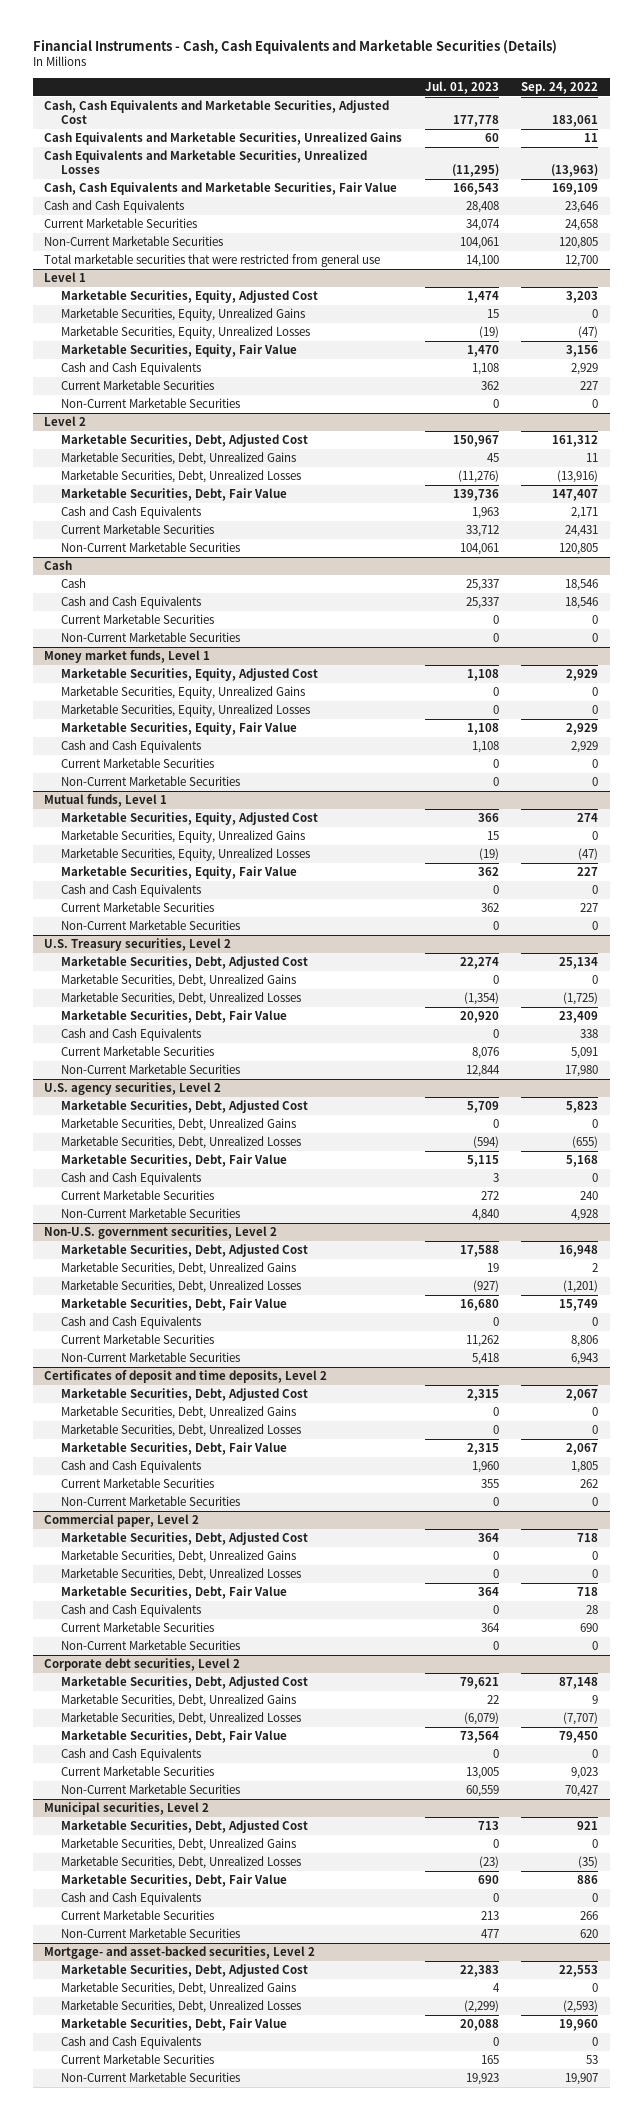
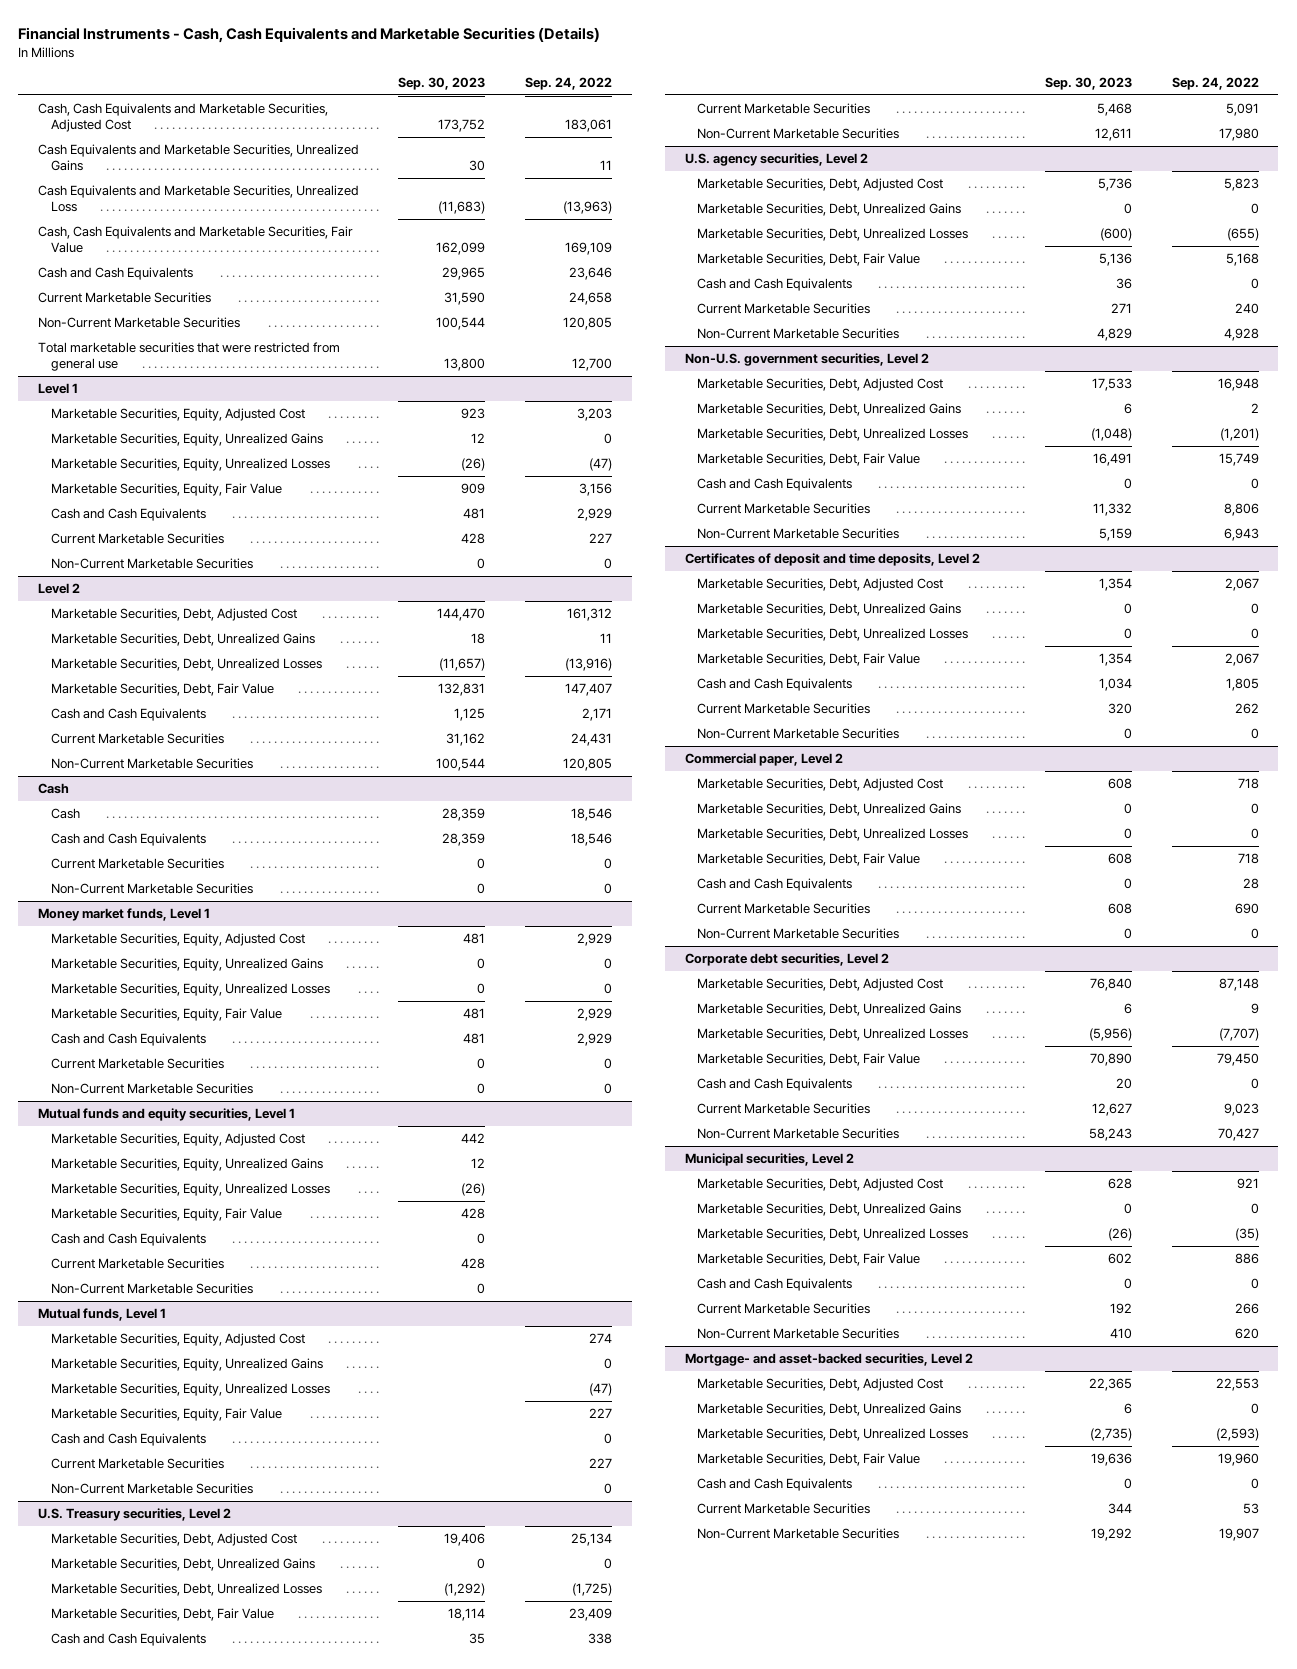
[424,80,499,94] Jul. 01, 2023 -> none
none -> [398,76,486,90] Sep. 30, 2023
[44,150,368,175] Cash Equivalents and Marketable Securities, Unrealized Losses -> [37,185,359,212] Cash Equivalents and Marketable Securities, Unrealized Loss
none -> [37,1108,295,1122] Mutual funds and equity securities, Level 1
none -> [50,1133,305,1147] Marketable Securities, Equity, Adjusted Cost
none -> [50,1158,323,1172] Marketable Securities, Equity, Unrealized Gains
none -> [50,1183,330,1197] Marketable Securities, Equity, Unrealized Losses
none -> [50,1208,282,1222] Marketable Securities, Equity, Fair Value
none -> [50,1233,206,1247] Cash and Cash Equivalents
none -> [50,1258,224,1270] Current Marketable Securities
none -> [50,1283,253,1295] Non-Current Marketable Securities

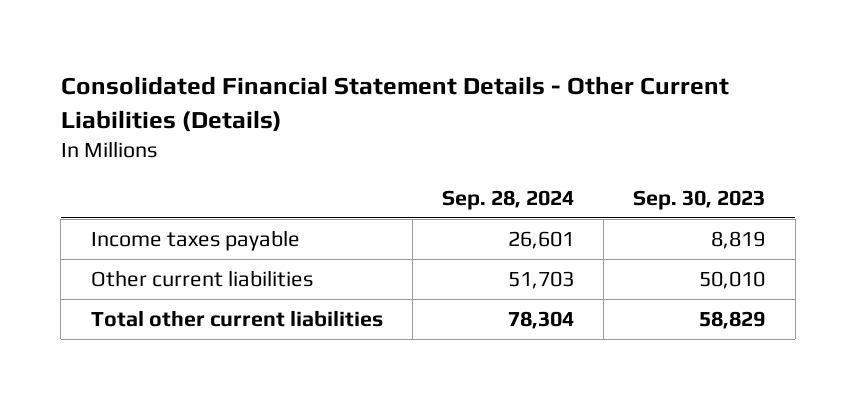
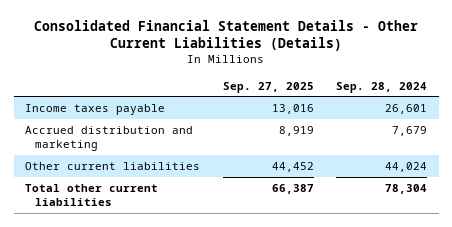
[633,190,766,211] Sep. 30, 2023 -> none
none -> [222,81,314,93] Sep. 27, 2025
none -> [24,125,193,152] Accrued distribution and marketing
[507,270,574,289] 51,703 -> [385,161,428,172] 44,024

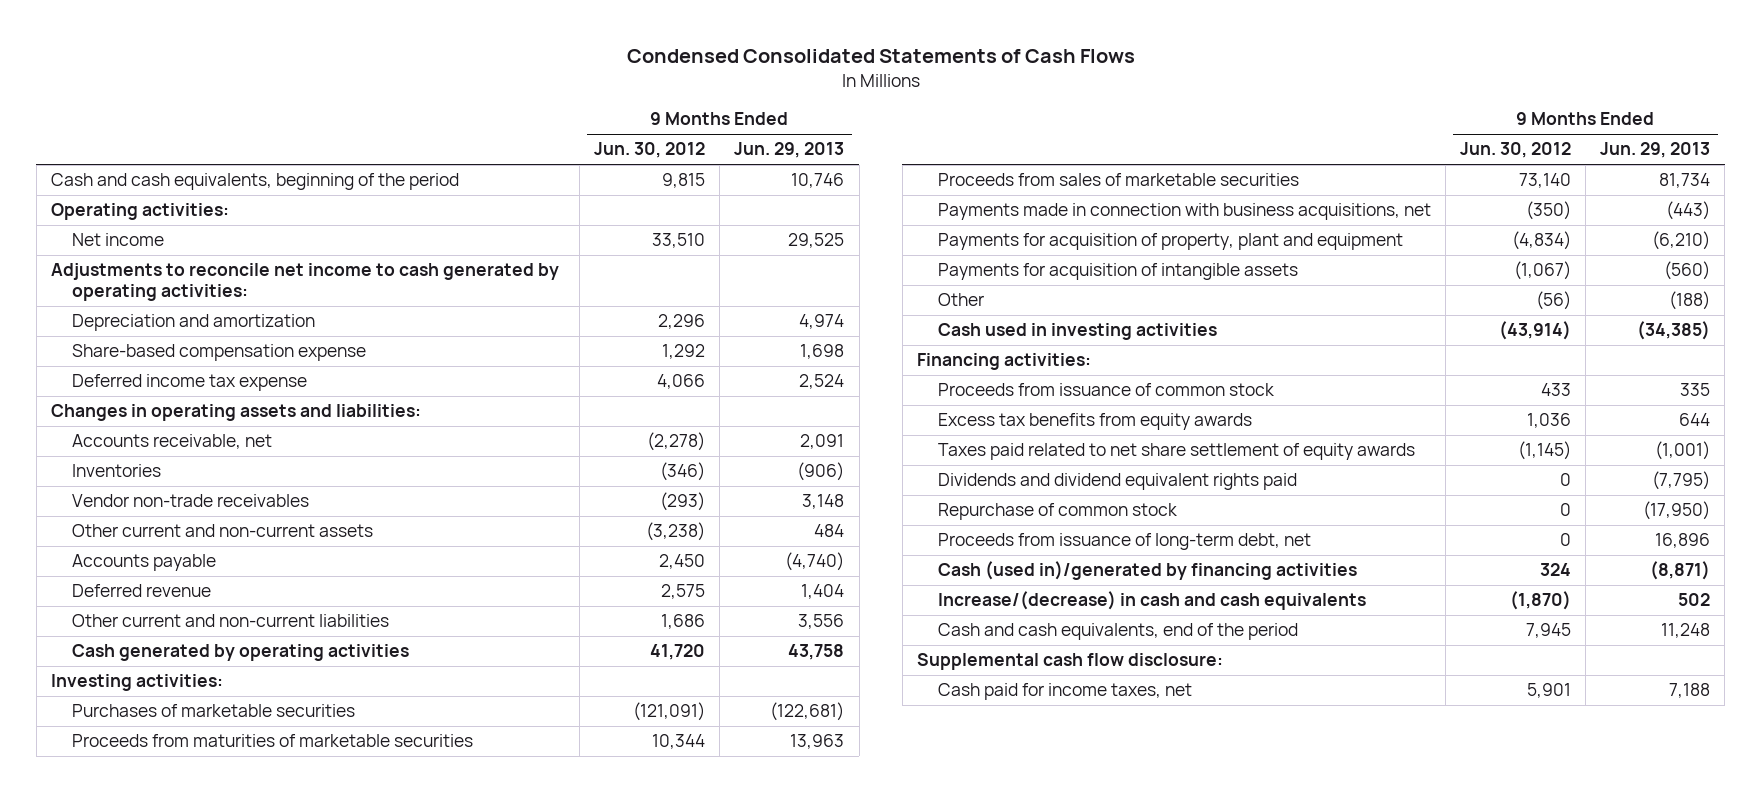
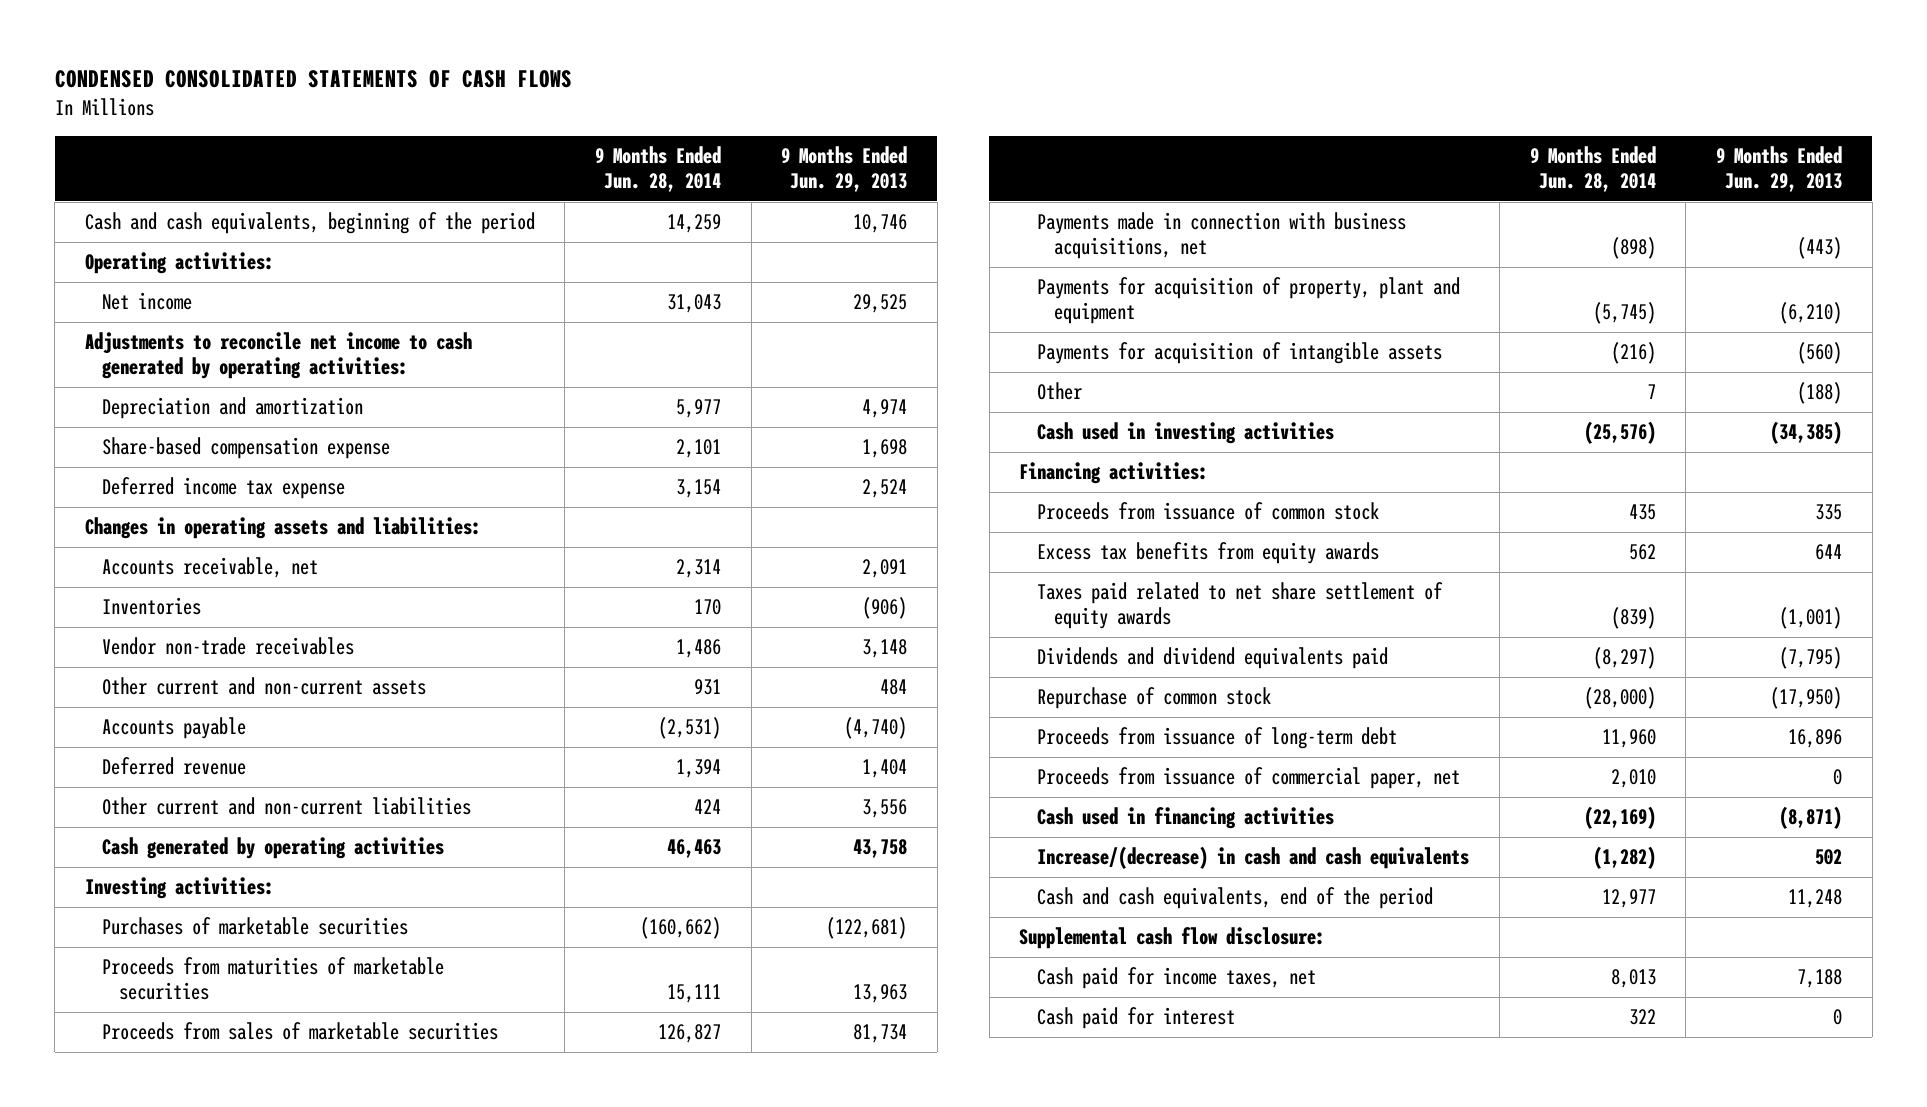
[626,49,1135,64] Condensed Consolidated Statements of Cash Flows -> [54,69,572,88] CONDENSED CONSOLIDATED STATEMENTS OF CASH FLOWS
[593,142,705,159] Jun. 30, 2012 -> none
none -> [594,146,721,193] 9 Months Ended Jun. 28, 2014
[937,473,1297,491] Dividends and dividend equivalent rights paid -> [1036,647,1388,670] Dividends and dividend equivalents paid
[937,533,1311,551] Proceeds from issuance of long-term debt, net -> [1036,727,1397,750] Proceeds from issuance of long-term debt
none -> [1036,767,1460,790] Proceeds from issuance of commercial paper, net
[937,561,1357,581] Cash (used in)/generated by financing activities -> [1036,807,1334,830] Cash used in financing activities
none -> [1036,1007,1235,1030] Cash paid for interest

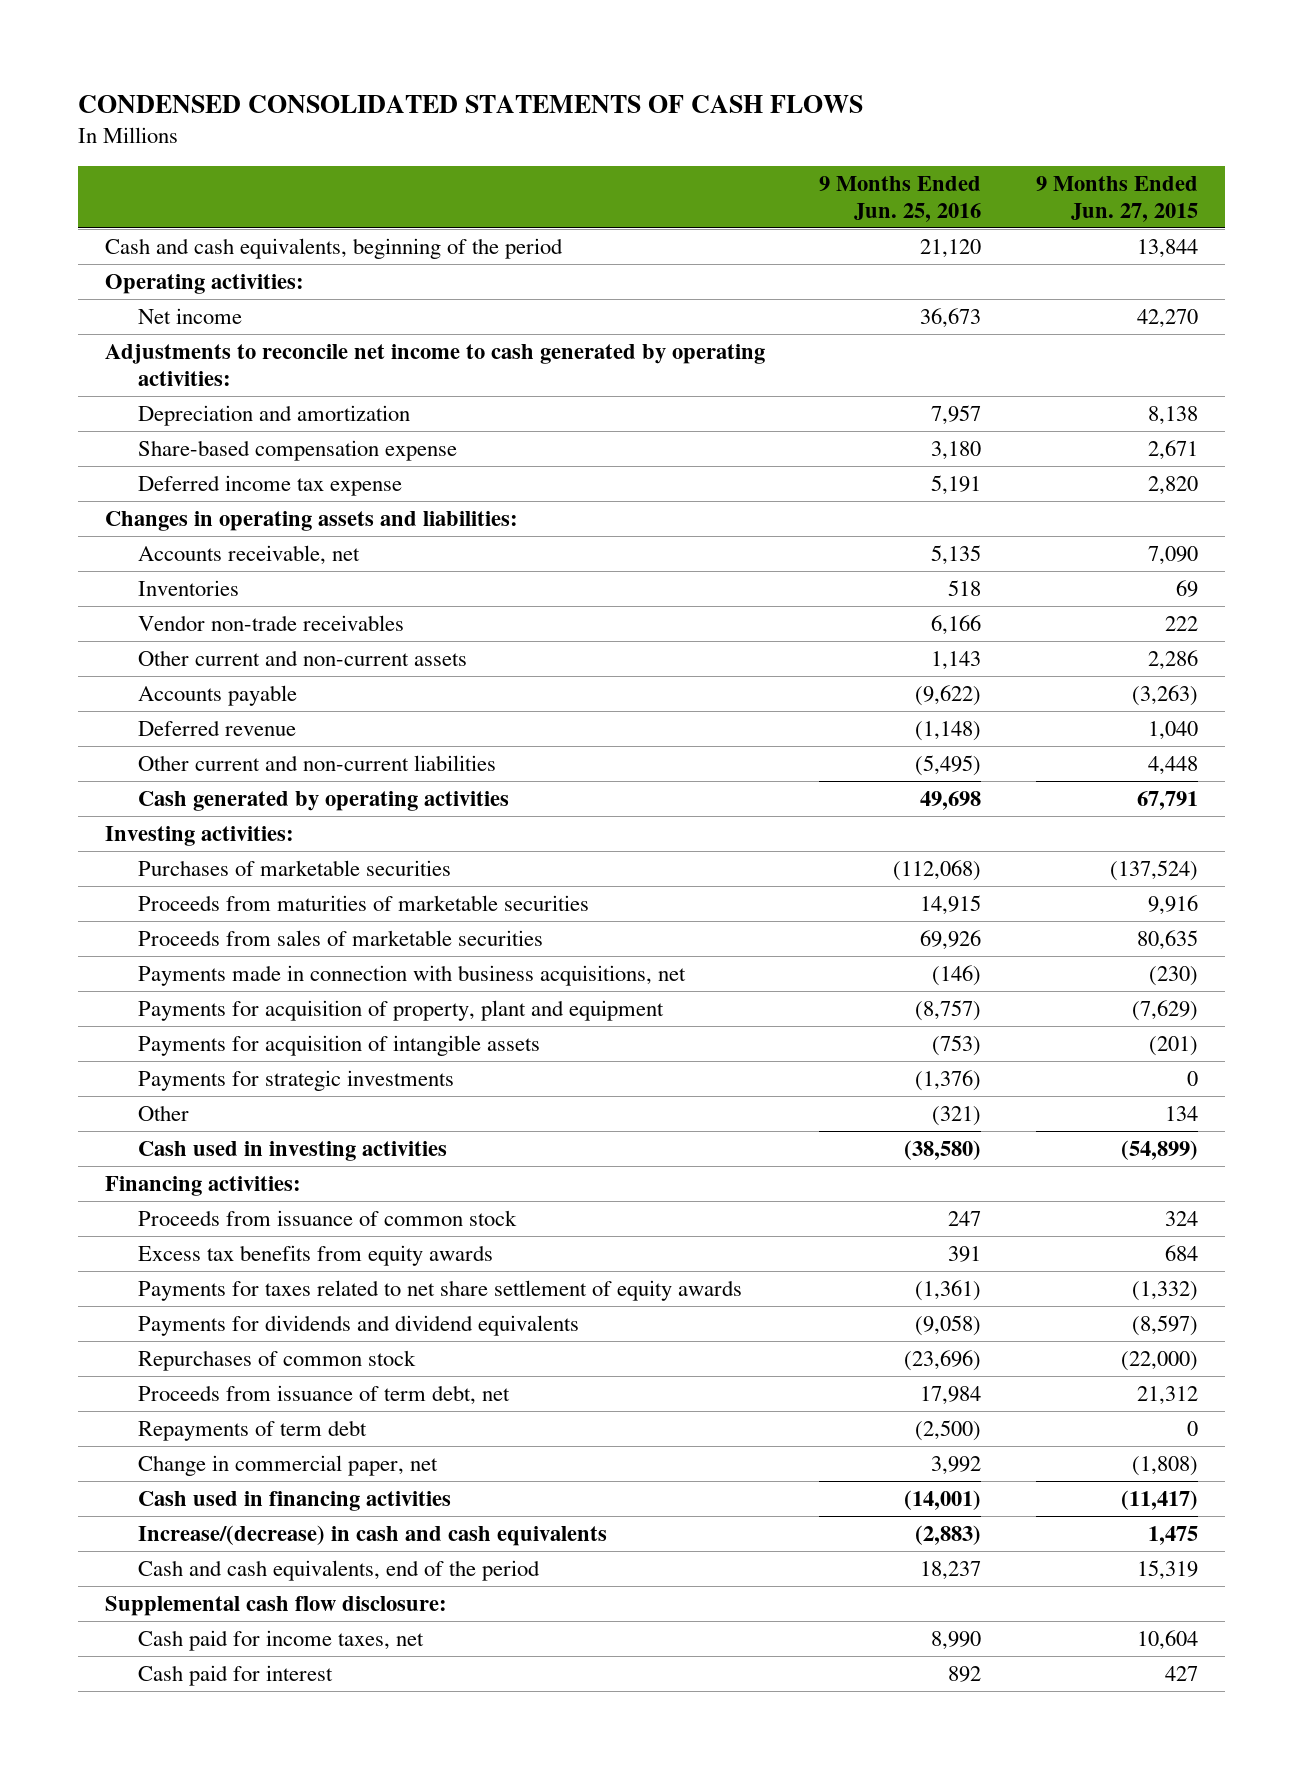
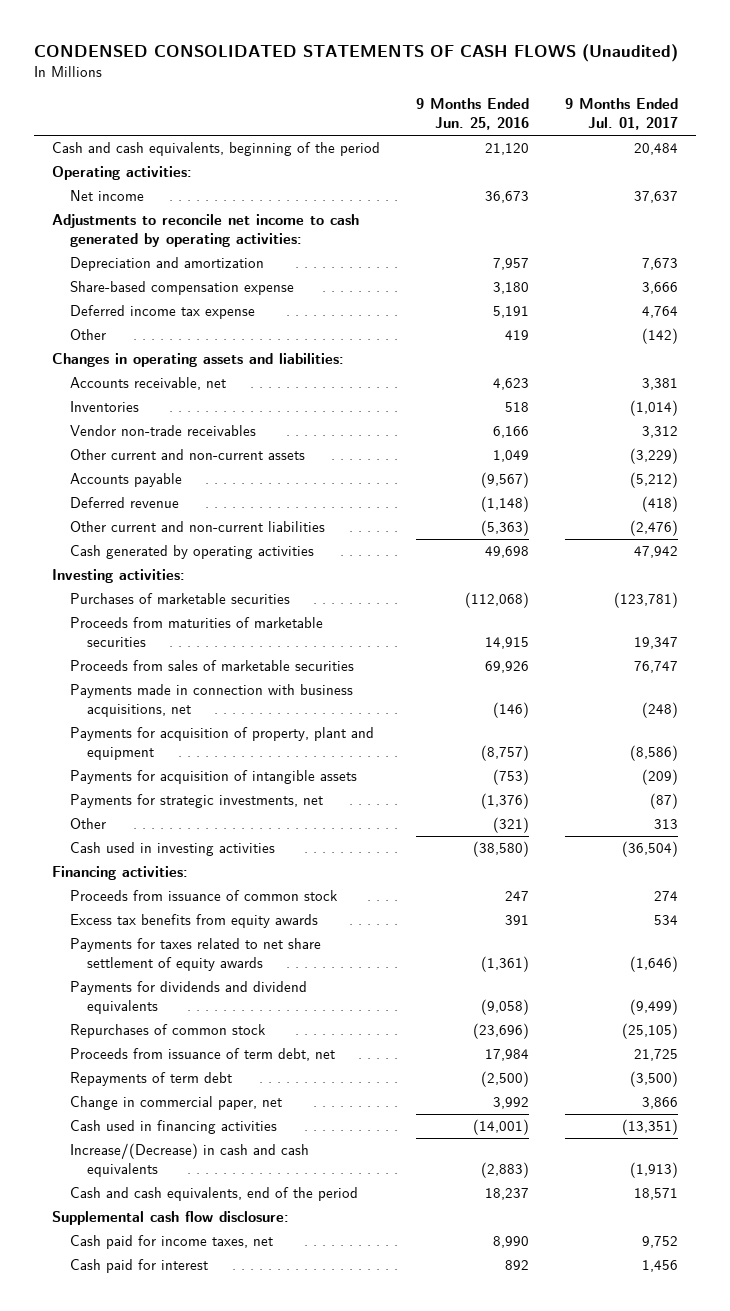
[77,94,863,113] CONDENSED CONSOLIDATED STATEMENTS OF CASH FLOWS -> [34,44,679,63] CONDENSED CONSOLIDATED STATEMENTS OF CASH FLOWS (Unaudited)
[1035,176,1198,222] 9 Months Ended Jun. 27, 2015 -> none
none -> [564,98,678,131] 9 Months Ended Jul. 01, 2017
none -> [69,329,106,341] Other
[931,545,982,566] 5,135 -> [492,378,529,391] 4,623
[931,651,982,671] 1,143 -> [492,450,529,463] 1,049
[915,685,982,707] (9,622) -> [480,472,529,489] (9,567)
[915,755,982,777] (5,495) -> [480,520,529,537] (5,363)
[138,1070,455,1092] Payments for strategic investments -> [69,794,323,809] Payments for strategic investments, net
[138,1525,608,1547] Increase/(decrease) in cash and cash equivalents -> [69,1143,309,1178] Increase/(Decrease) in cash and cash equivalents

